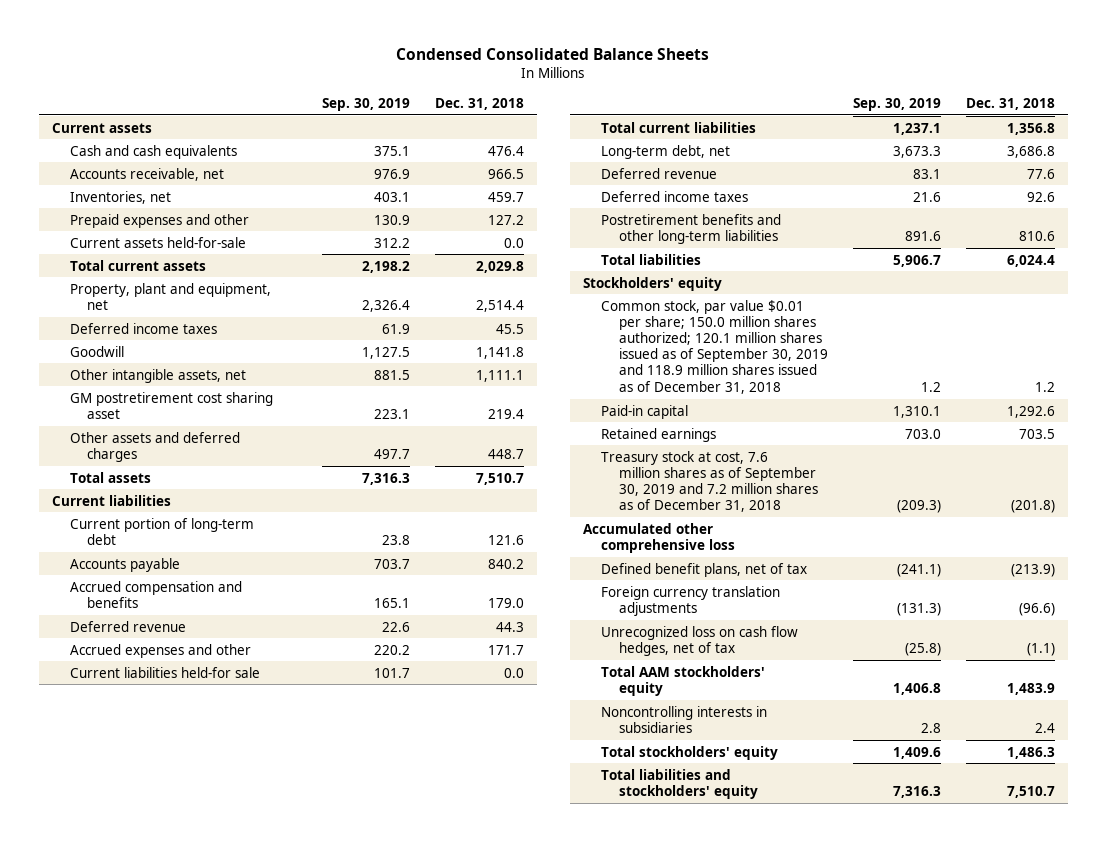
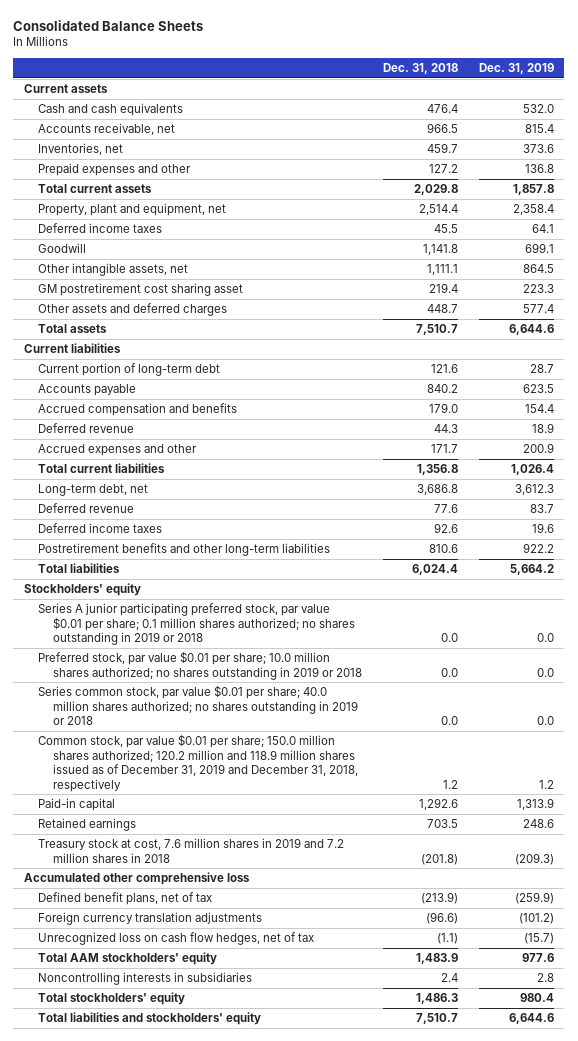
[396,47,710,60] Condensed Consolidated Balance Sheets -> [13,19,204,31] Consolidated Balance Sheets
[321,98,410,112] Sep. 30, 2019 -> none
none -> [478,62,554,74] Dec. 31, 2019
[69,236,246,248] Current assets held-for-sale -> none
[69,666,260,678] Current liabilities held-for sale -> none
none -> [38,603,355,646] Series A junior participating preferred stock, par value $0.01 per share; 0.1 million shares authorized; no shares outstanding in 2019 or 2018
none -> [38,651,362,680] Preferred stock, par value $0.01 per share; 10.0 million shares authorized; no shares outstanding in 2019 or 2018
none -> [38,685,358,726] Series common stock, par value $0.01 per share; 40.0 million shares authorized; no shares outstanding in 2019 or 2018
[600,299,828,394] Common stock, par value $0.01 per share; 150.0 million shares authorized; 120.1 million shares issued as of September 30, 2019 and 118.9 million shares issued as of December 31, 2018 -> [38,734,358,792] Common stock, par value $0.01 per share; 150.0 million shares authorized; 120.2 million and 118.9 million shares issued as of December 31, 2019 and December 31, 2018, respectively
[600,450,818,513] Treasury stock at cost, 7.6 million shares as of September 30, 2019 and 7.2 million shares as of December 31, 2018 -> [38,838,345,863] Treasury stock at cost, 7.6 million shares in 2019 and 7.2 million shares in 2018

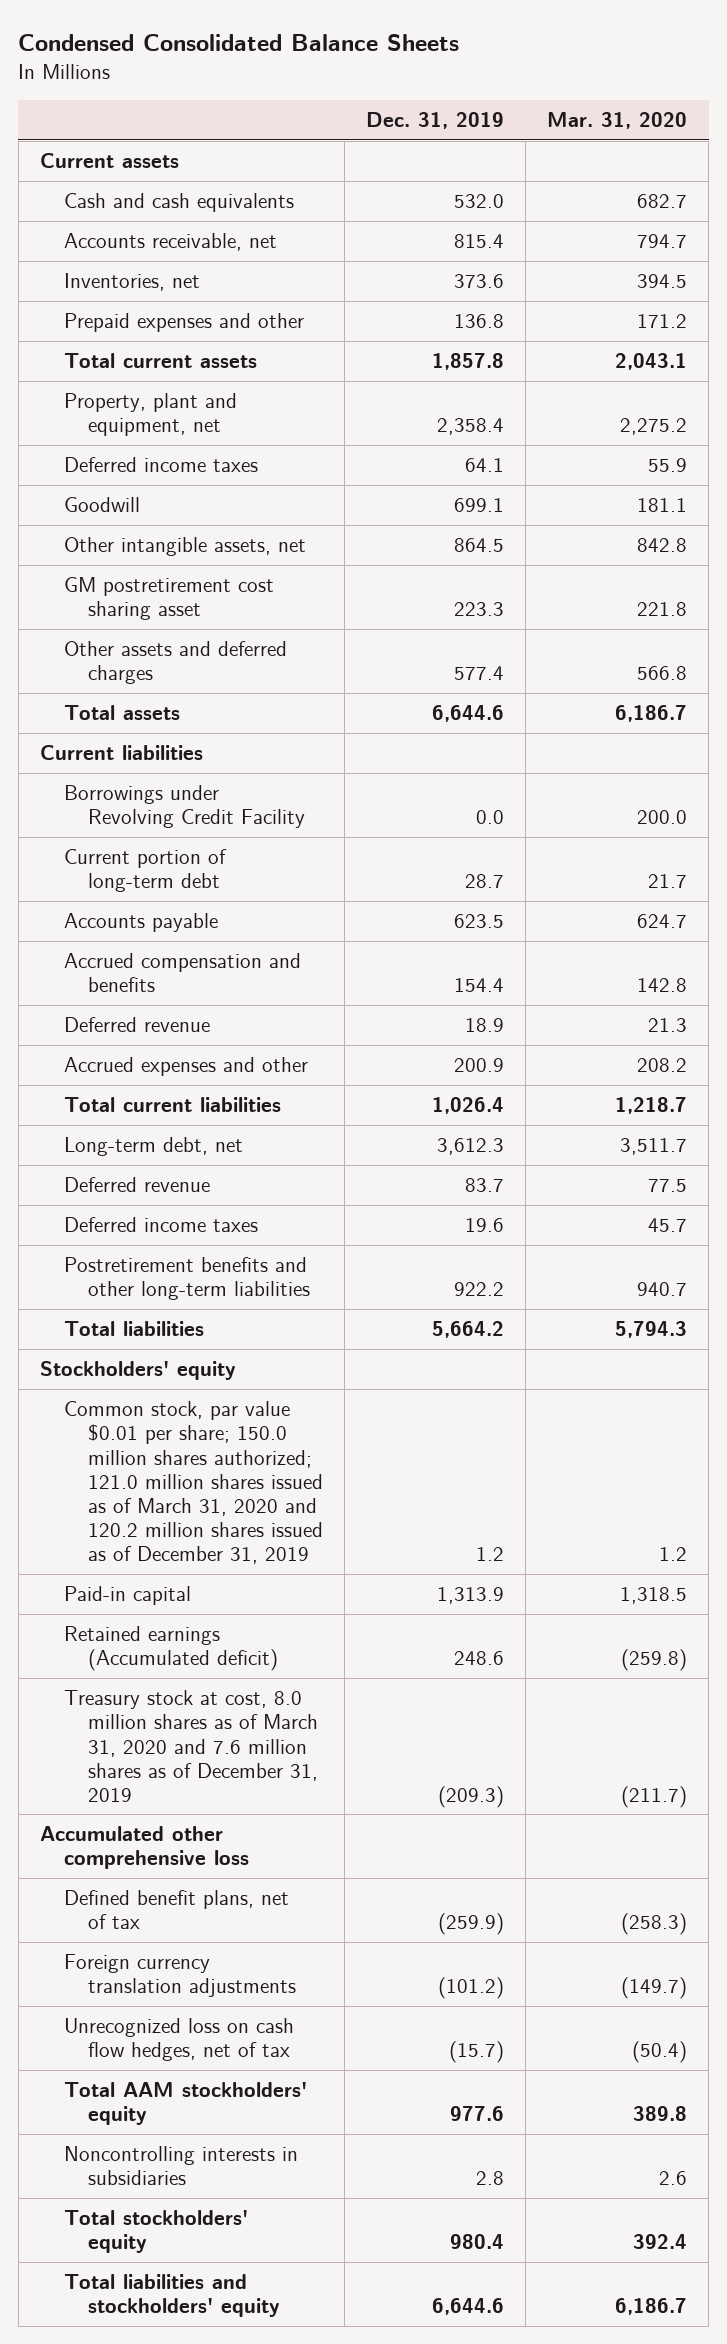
[13,19,204,31] Consolidated Balance Sheets -> [18,33,460,51] Condensed Consolidated Balance Sheets
[382,62,458,74] Dec. 31, 2018 -> none
none -> [547,112,688,130] Mar. 31, 2020
none -> [63,785,305,829] Borrowings under Revolving Credit Facility
[38,603,355,646] Series A junior participating preferred stock, par value $0.01 per share; 0.1 million shares authorized; no shares outstanding in 2019 or 2018 -> none
[38,651,362,680] Preferred stock, par value $0.01 per share; 10.0 million shares authorized; no shares outstanding in 2019 or 2018 -> none
[38,685,358,726] Series common stock, par value $0.01 per share; 40.0 million shares authorized; no shares outstanding in 2019 or 2018 -> none
[38,734,358,792] Common stock, par value $0.01 per share; 150.0 million shares authorized; 120.2 million and 118.9 million shares issued as of December 31, 2019 and December 31, 2018, respectively -> [63,1401,323,1565] Common stock, par value $0.01 per share; 150.0 million shares authorized; 121.0 million shares issued as of March 31, 2020 and 120.2 million shares issued as of December 31, 2019
[38,818,137,832] Retained earnings -> [63,1626,278,1672] Retained earnings (Accumulated deficit)
[38,838,345,863] Treasury stock at cost, 7.6 million shares in 2019 and 7.2 million shares in 2018 -> [63,1690,318,1802] Treasury stock at cost, 8.0 million shares as of March 31, 2020 and 7.6 million shares as of December 31, 2019

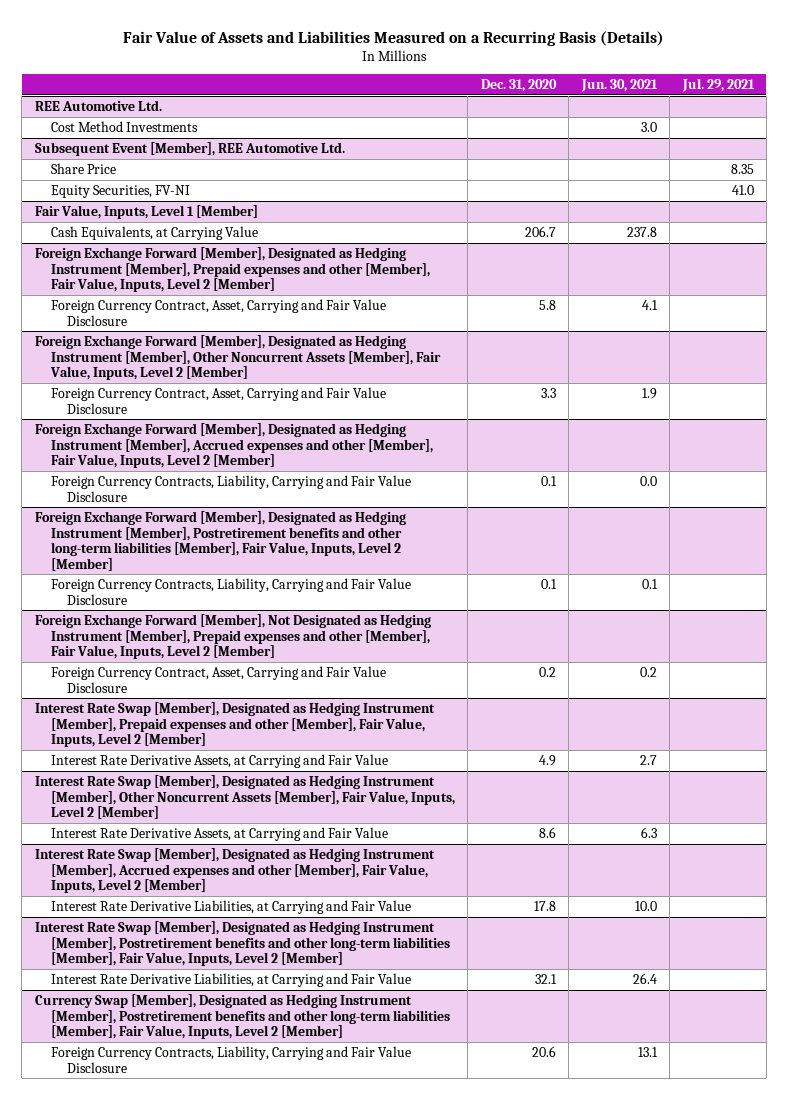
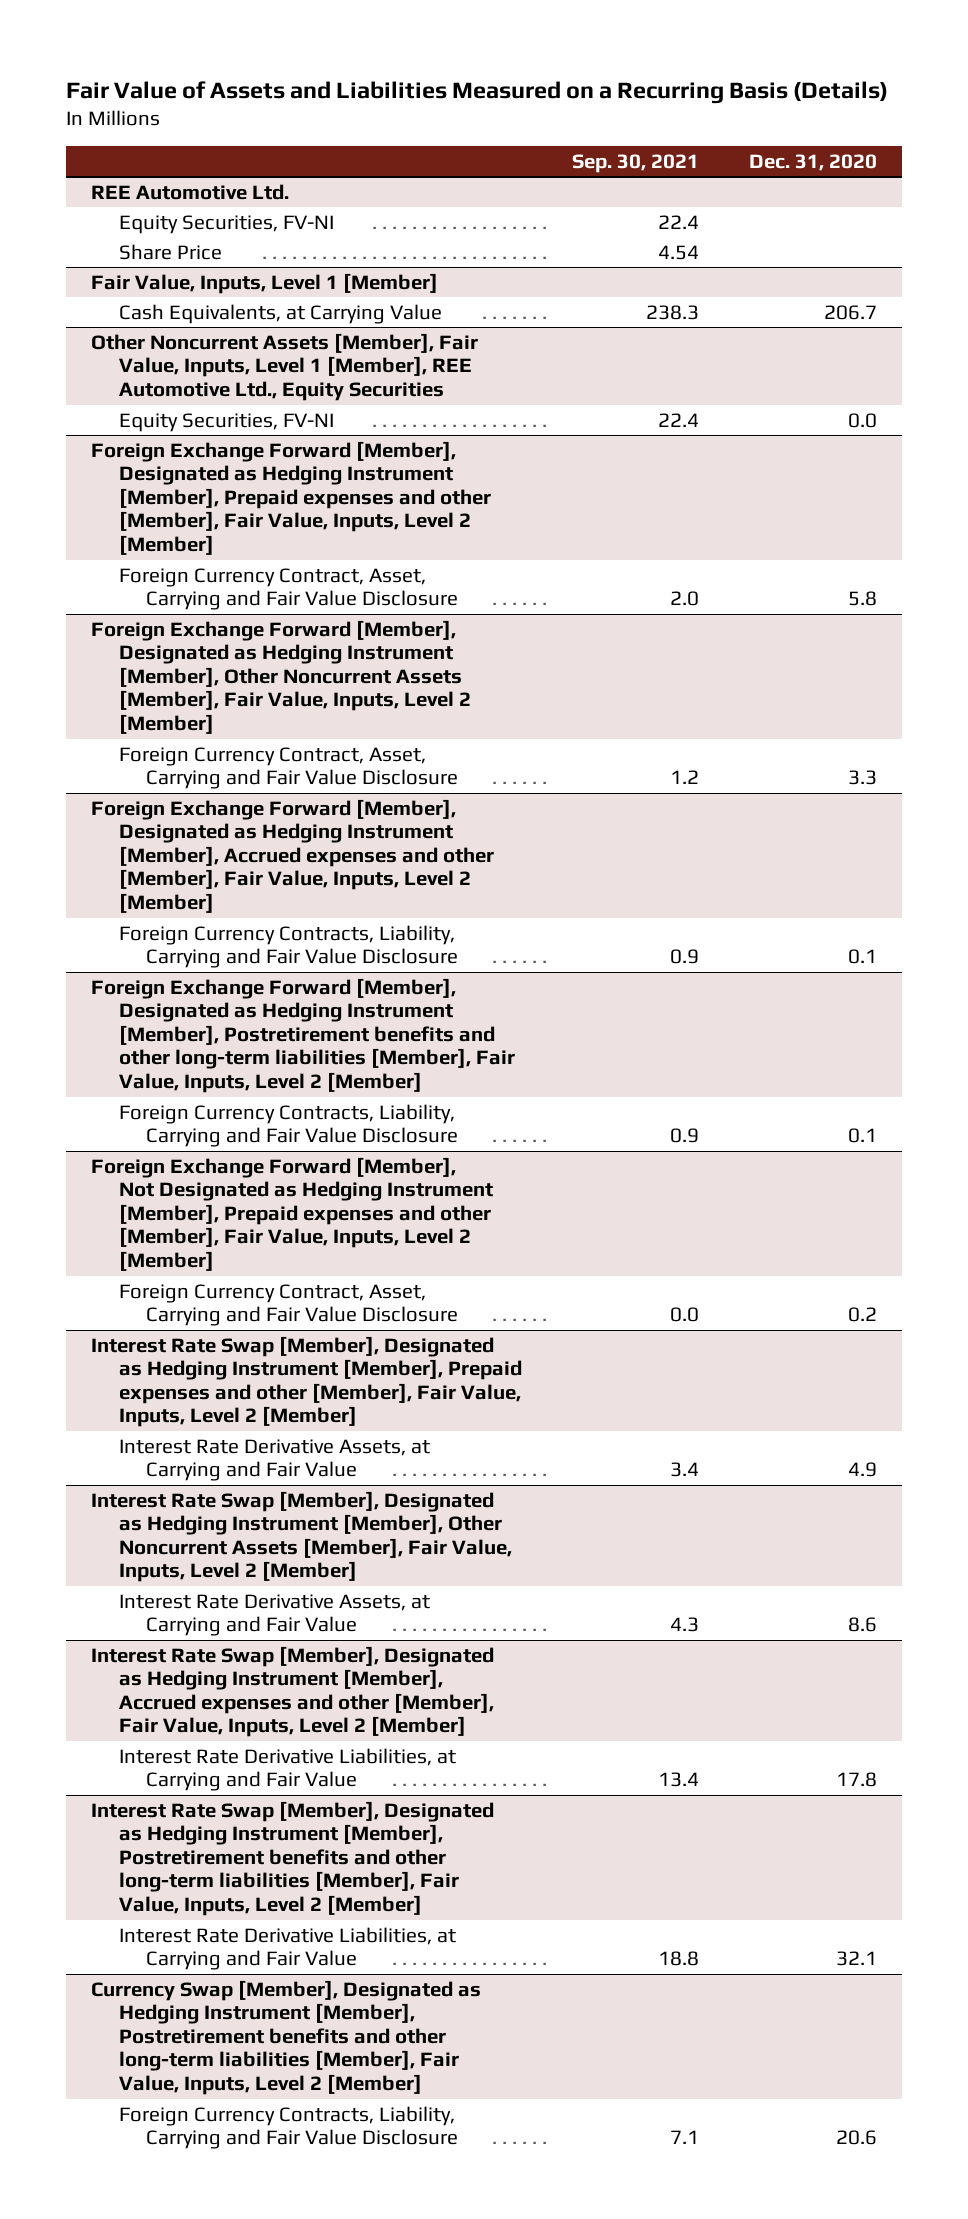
[580,78,658,92] Jun. 30, 2021 -> none
[681,77,755,92] Jul. 29, 2021 -> none
none -> [571,153,699,173] Sep. 30, 2021
[50,120,198,132] Cost Method Investments -> none
[34,141,345,156] Subsequent Event [Member], REE Automotive Ltd. -> none
[50,162,116,174] Share Price -> none
none -> [118,243,222,260] Share Price
none -> [91,332,479,401] Other Noncurrent Assets [Member], Fair Value, Inputs, Level 1 [Member], REE Automotive Ltd., Equity Securities
none -> [118,412,334,432] Equity Securities, FV-NI

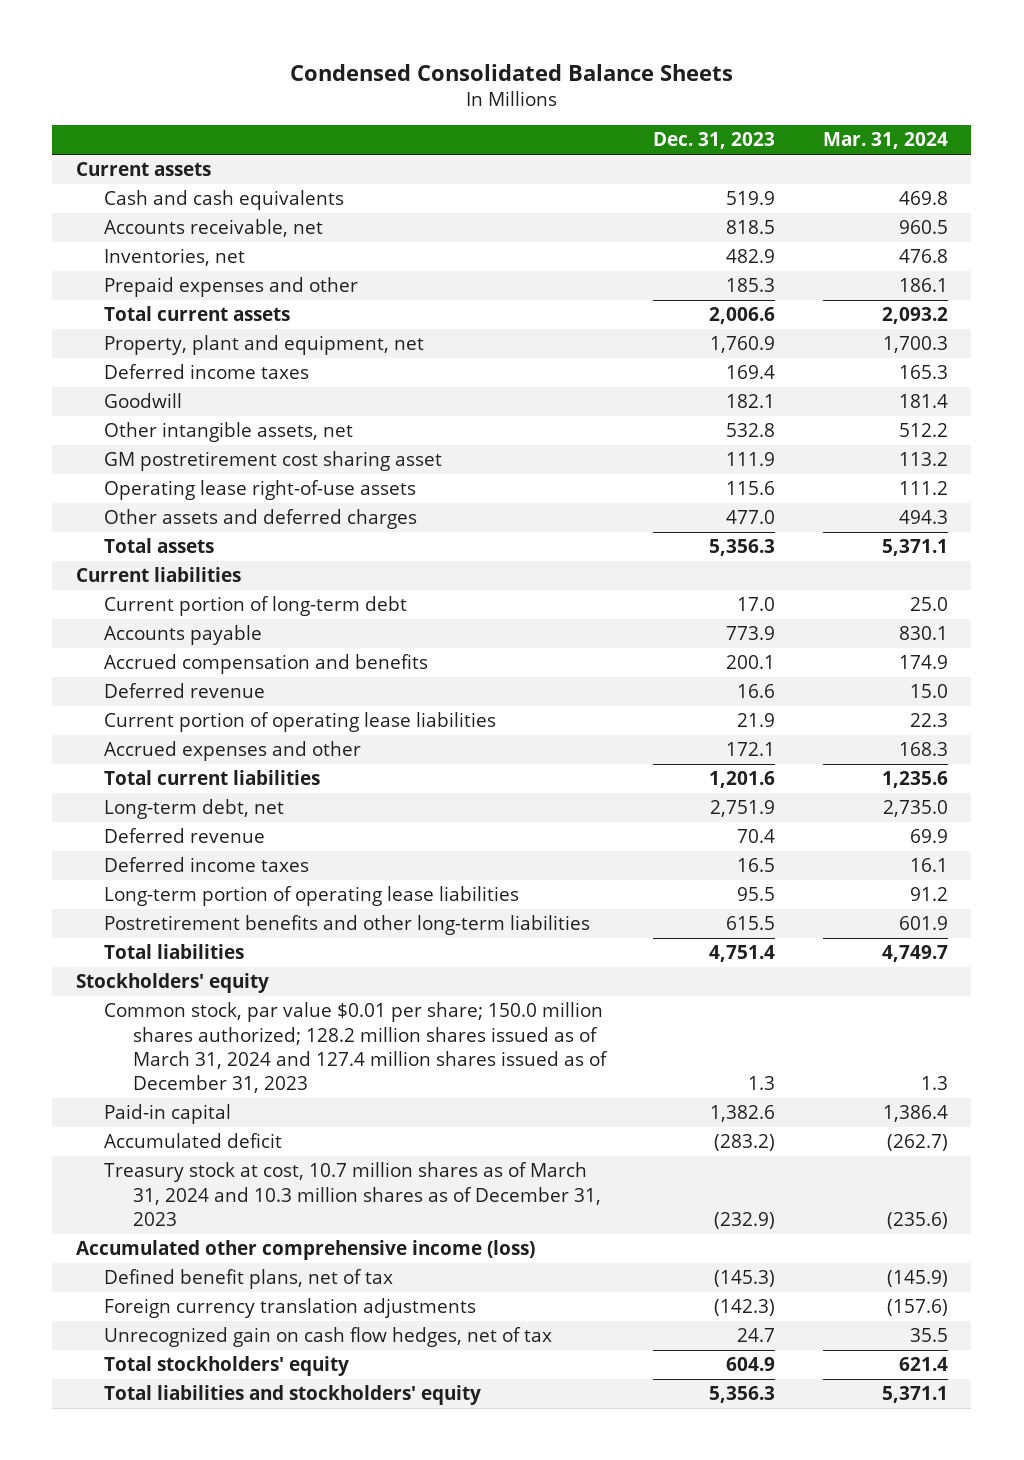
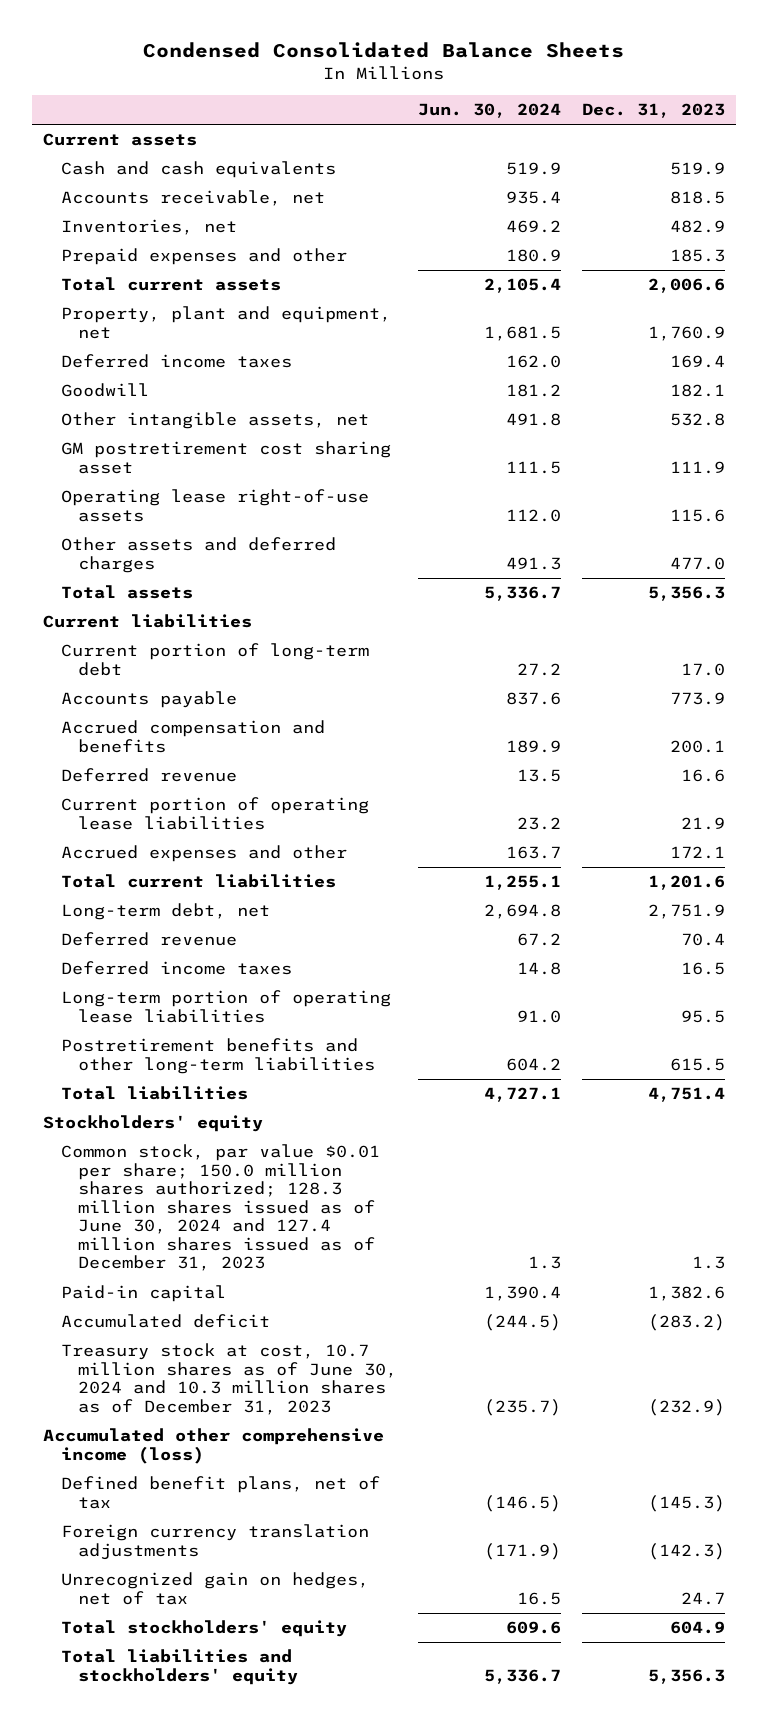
[822,132,948,150] Mar. 31, 2024 -> none
none -> [418,103,562,119] Jun. 30, 2024
[104,1002,608,1093] Common stock, par value $0.01 per share; 150.0 million shares authorized; 128.2 million shares issued as of March 31, 2024 and 127.4 million shares issued as of December 31, 2023 -> [60,1144,380,1272] Common stock, par value $0.01 per share; 150.0 million shares authorized; 128.3 million shares issued as of June 30, 2024 and 127.4 million shares issued as of December 31, 2023
[104,1162,601,1226] Treasury stock at cost, 10.7 million shares as of March 31, 2024 and 10.3 million shares as of December 31, 2023 -> [60,1343,398,1415] Treasury stock at cost, 10.7 million shares as of June 30, 2024 and 10.3 million shares as of December 31, 2023
[104,1327,553,1348] Unrecognized gain on cash flow hedges, net of tax -> [60,1572,369,1605] Unrecognized gain on hedges, net of tax

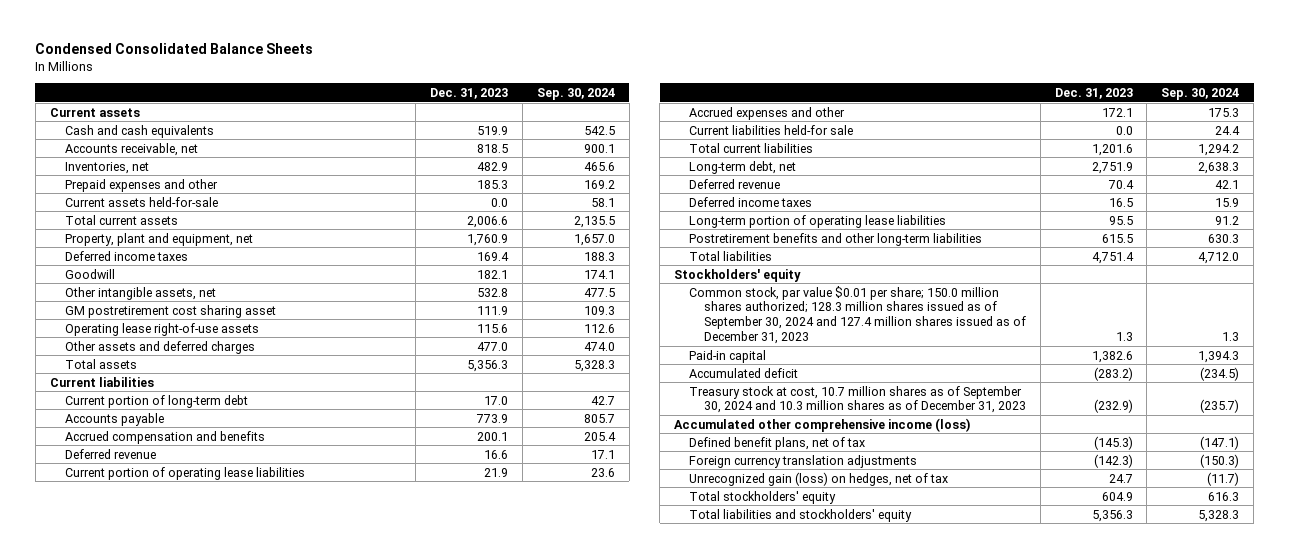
[418,103,562,119] Jun. 30, 2024 -> none
none -> [536,87,615,100] Sep. 30, 2024
none -> [64,196,218,207] Current assets held-for-sale
none -> [689,124,854,135] Current liabilities held-for sale
[60,1144,380,1272] Common stock, par value $0.01 per share; 150.0 million shares authorized; 128.3 million shares issued as of June 30, 2024 and 127.4 million shares issued as of December 31, 2023 -> [689,285,1026,345] Common stock, par value $0.01 per share; 150.0 million shares authorized; 128.3 million shares issued as of September 30, 2024 and 127.4 million shares issued as of December 31, 2023
[60,1343,398,1415] Treasury stock at cost, 10.7 million shares as of June 30, 2024 and 10.3 million shares as of December 31, 2023 -> [689,385,1026,414] Treasury stock at cost, 10.7 million shares as of September 30, 2024 and 10.3 million shares as of December 31, 2023
[60,1572,369,1605] Unrecognized gain on hedges, net of tax -> [689,471,949,486] Unrecognized gain (loss) on hedges, net of tax

